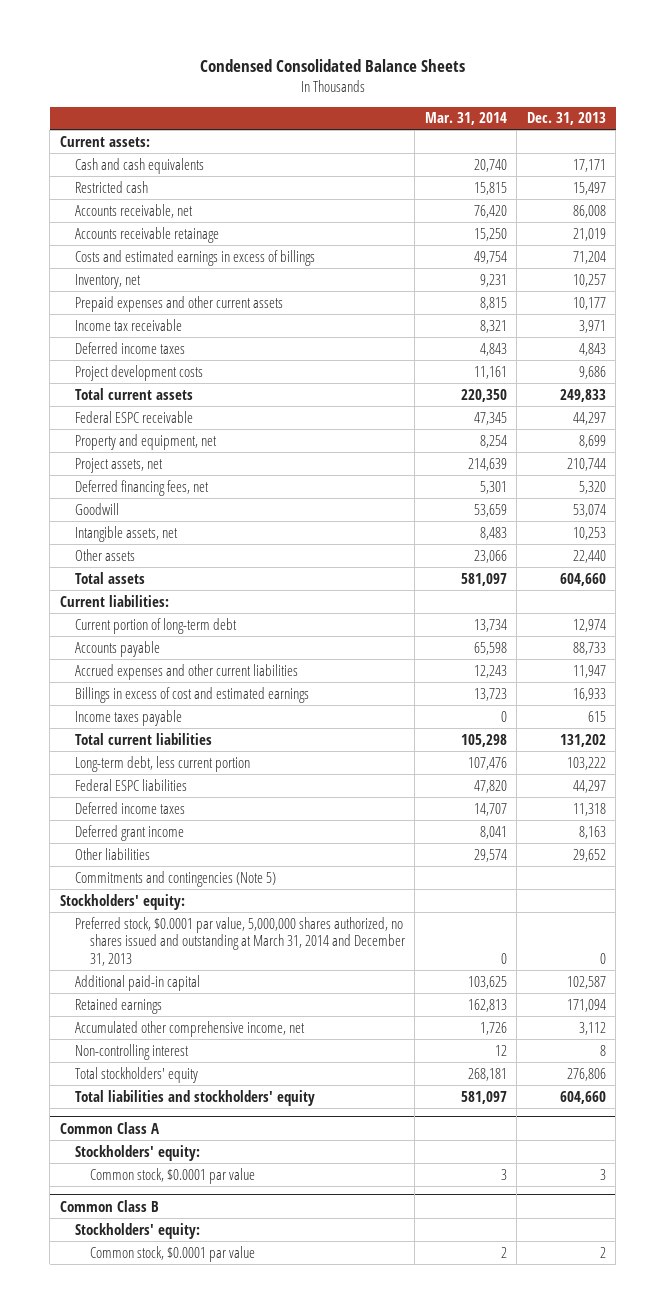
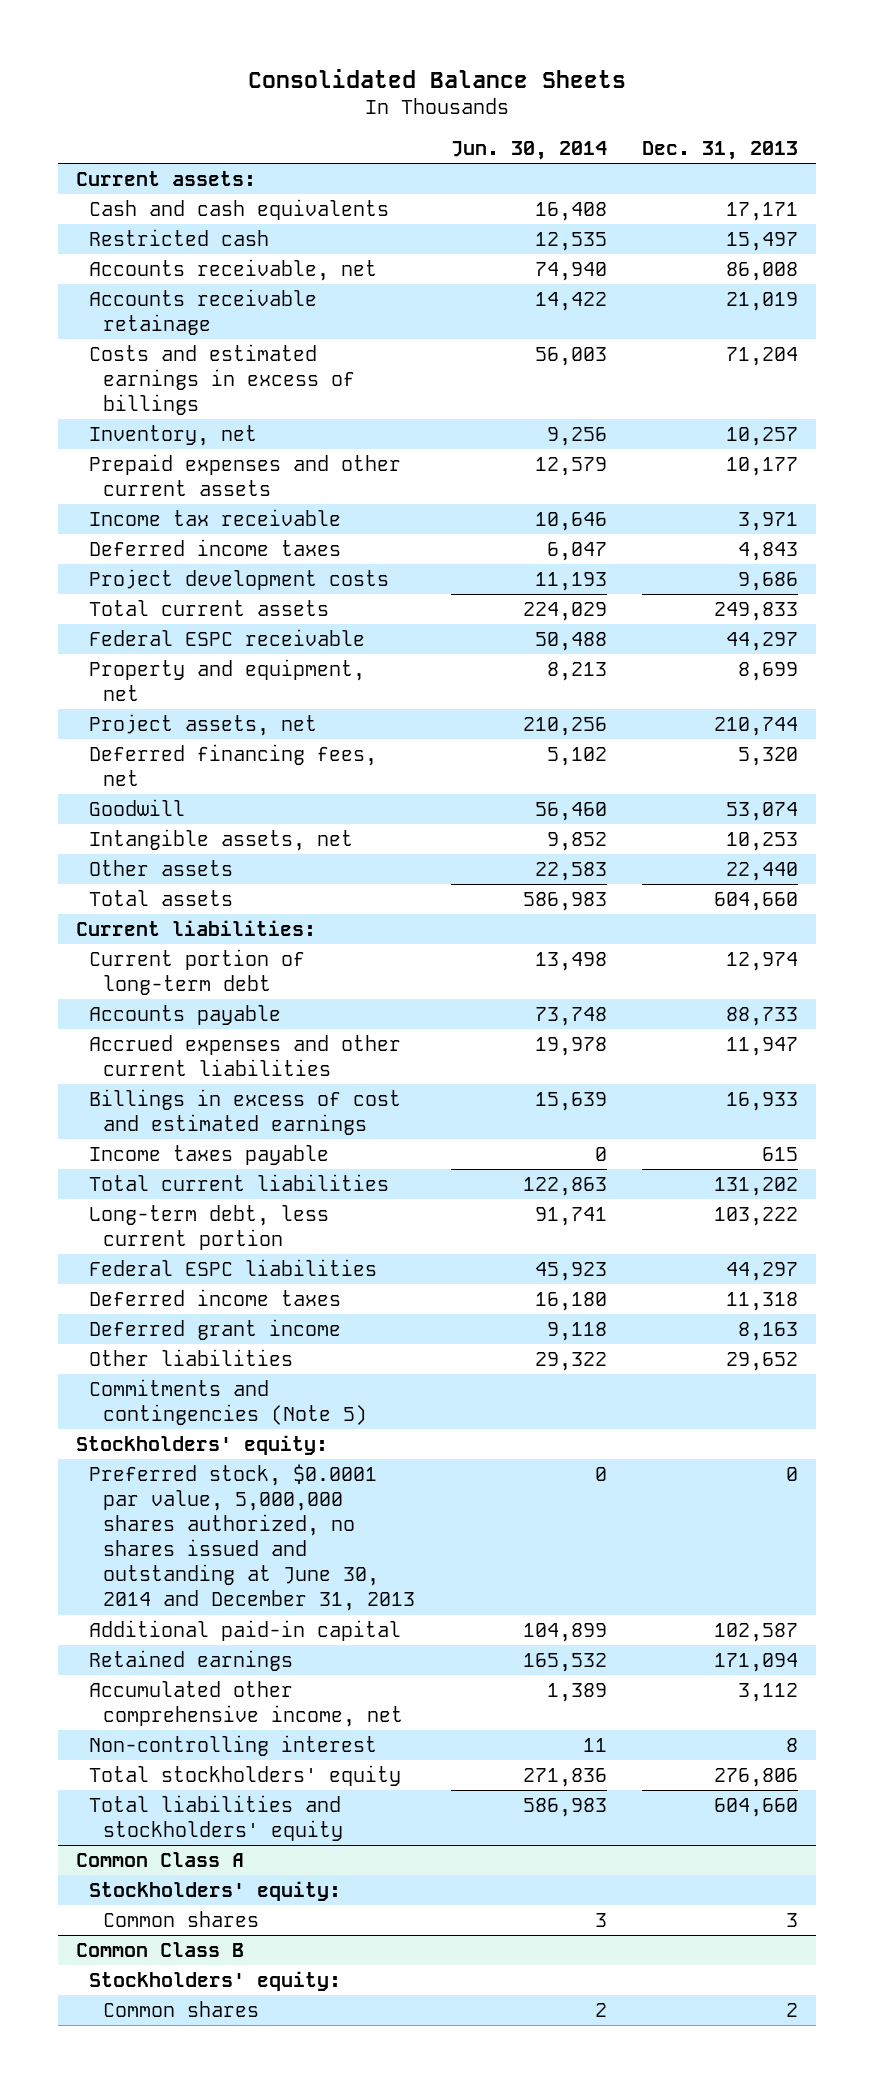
[199,59,465,73] Condensed Consolidated Balance Sheets -> [247,68,626,88] Consolidated Balance Sheets
[424,112,507,126] Mar. 31, 2014 -> none
none -> [450,141,607,161] Jun. 30, 2014
[74,916,406,967] Preferred stock, $0.0001 par value, 5,000,000 shares authorized, no shares issued and outstanding at March 31, 2014 and December 31, 2013 -> [89,1463,416,1612] Preferred stock, $0.0001 par value, 5,000,000 shares authorized, no shares issued and outstanding at June 30, 2014 and December 31, 2013
[90,1167,256,1184] Common stock, $0.0001 par value -> none
none -> [103,1910,260,1927] Common shares
[90,1245,256,1262] Common stock, $0.0001 par value -> none
none -> [103,2000,260,2017] Common shares

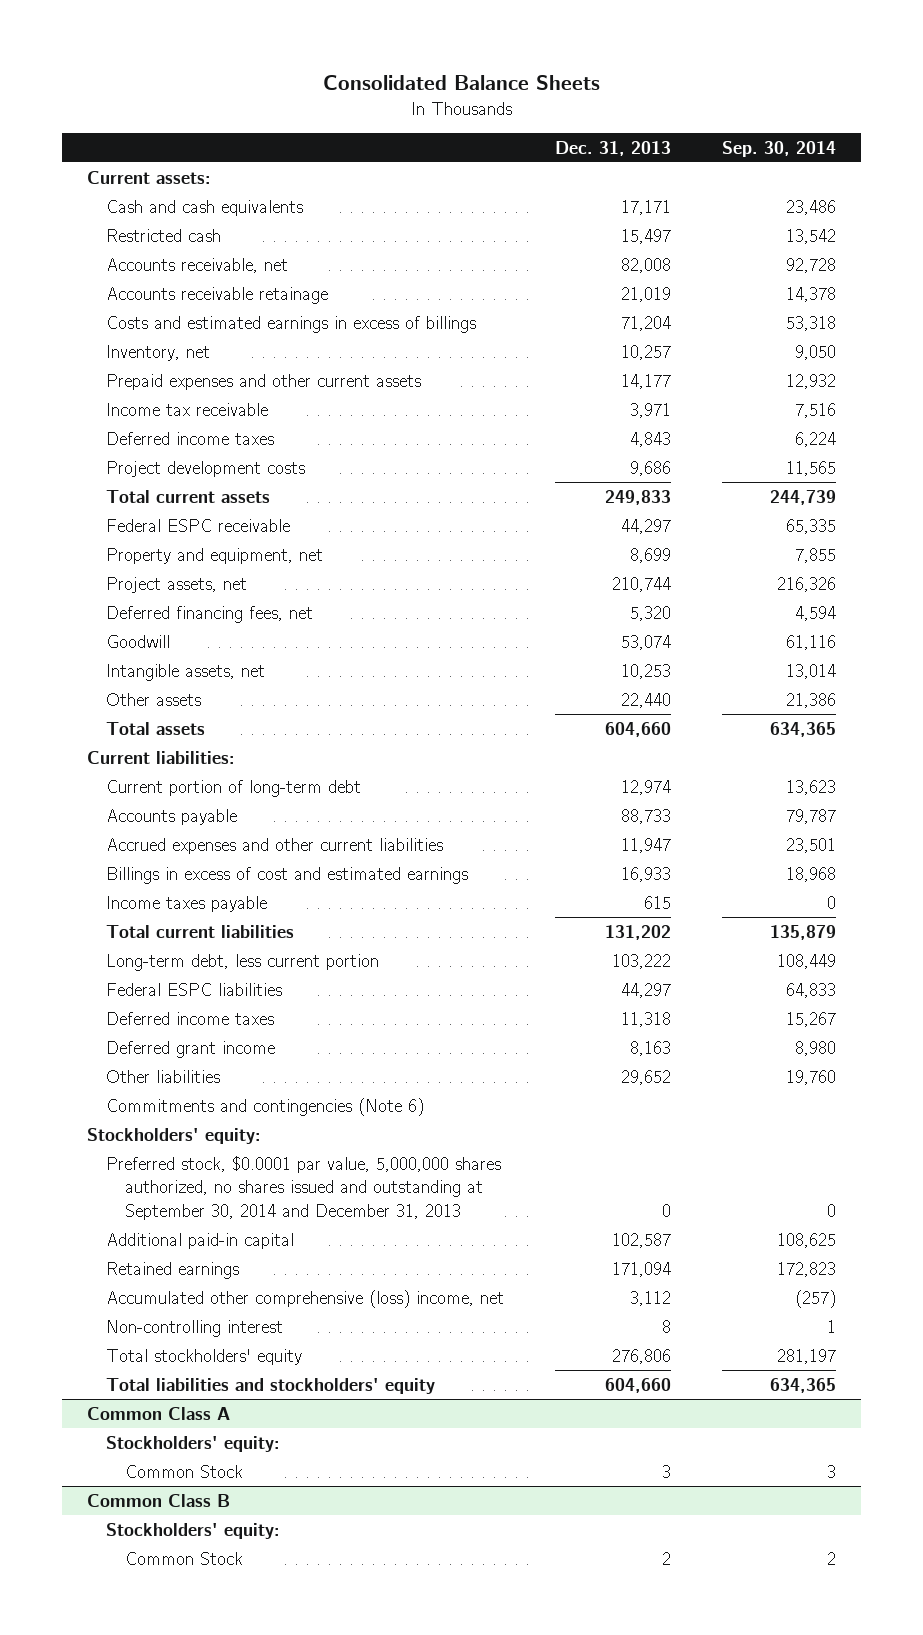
[450,141,607,161] Jun. 30, 2014 -> none
none -> [722,140,837,157] Sep. 30, 2014
[726,261,799,281] 86,008 -> [621,257,672,273] 82,008
[726,456,799,476] 10,177 -> [621,373,672,389] 14,177
[89,1378,368,1425] Commitments and contingencies (Note 5) -> [106,1097,425,1116] Commitments and contingencies (Note 6)
[89,1463,416,1612] Preferred stock, $0.0001 par value, 5,000,000 shares authorized, no shares issued and outstanding at June 30, 2014 and December 31, 2013 -> [106,1155,502,1220] Preferred stock, $0.0001 par value, 5,000,000 shares authorized, no shares issued and outstanding at September 30, 2014 and December 31, 2013
[89,1680,404,1727] Accumulated other comprehensive income, net -> [106,1289,505,1308] Accumulated other comprehensive (loss) income, net
[103,1910,260,1927] Common shares -> [125,1464,244,1478] Common Stock
[103,2000,260,2017] Common shares -> [125,1551,244,1565] Common Stock

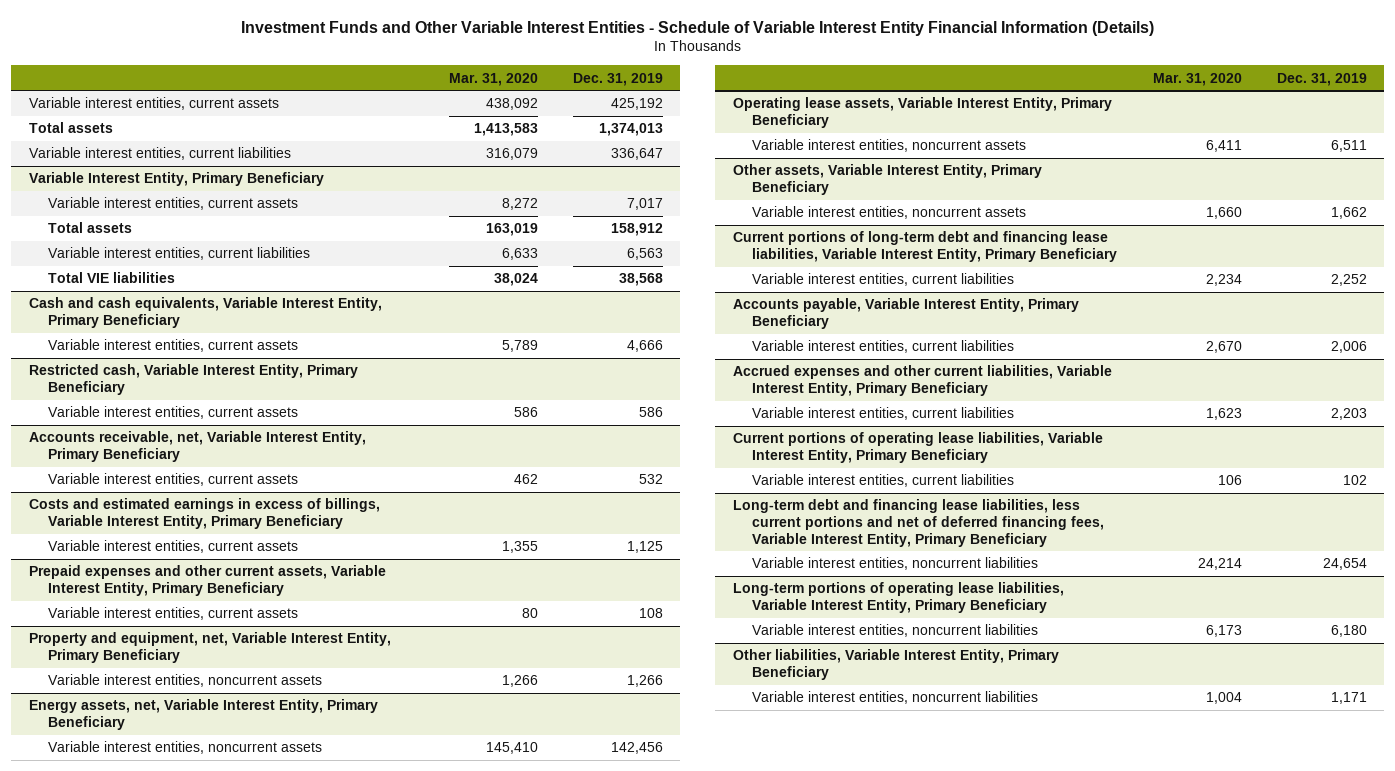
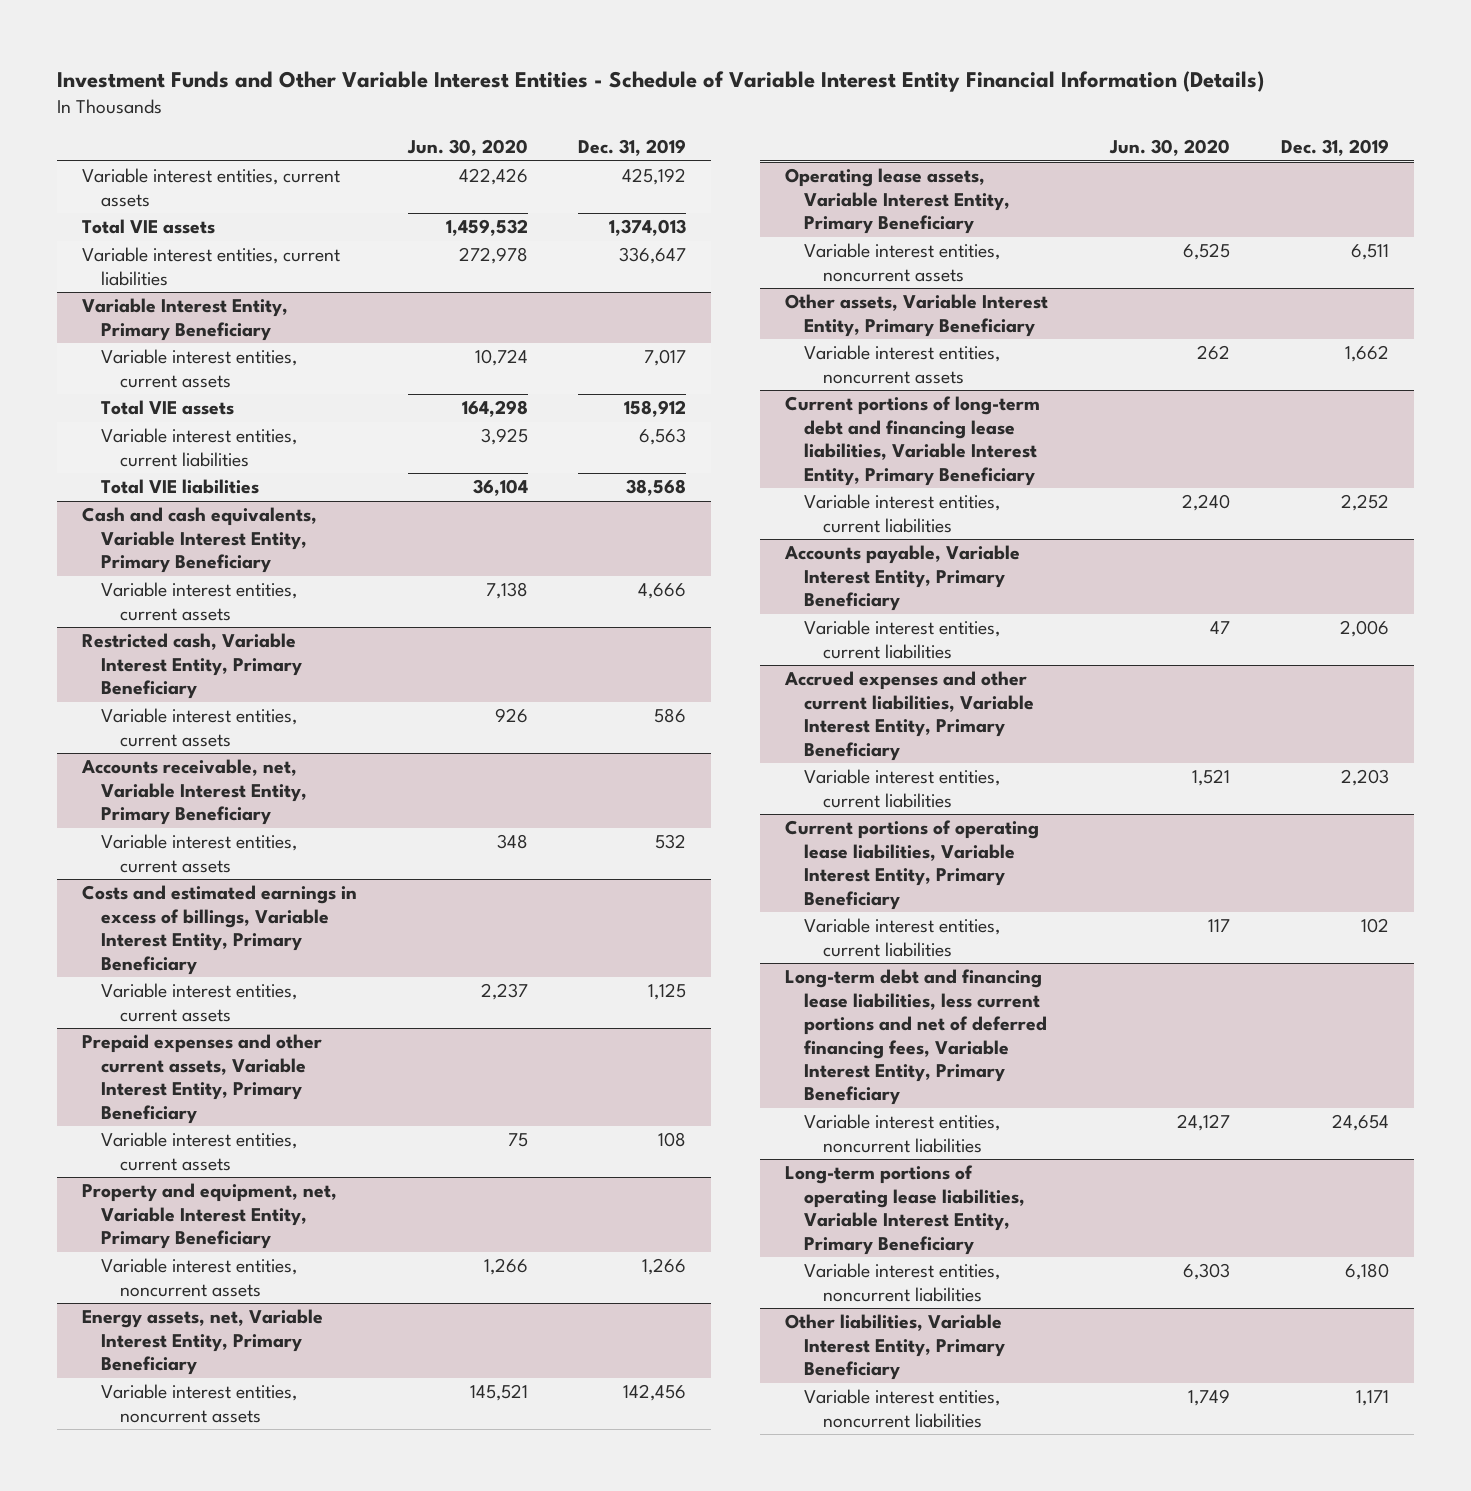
[448,72,538,86] Mar. 31, 2020 -> none
none -> [406,139,528,157] Jun. 30, 2020
[28,122,113,134] Total assets -> [82,219,216,235] Total VIE assets
[48,222,133,234] Total assets -> [101,400,235,416] Total VIE assets

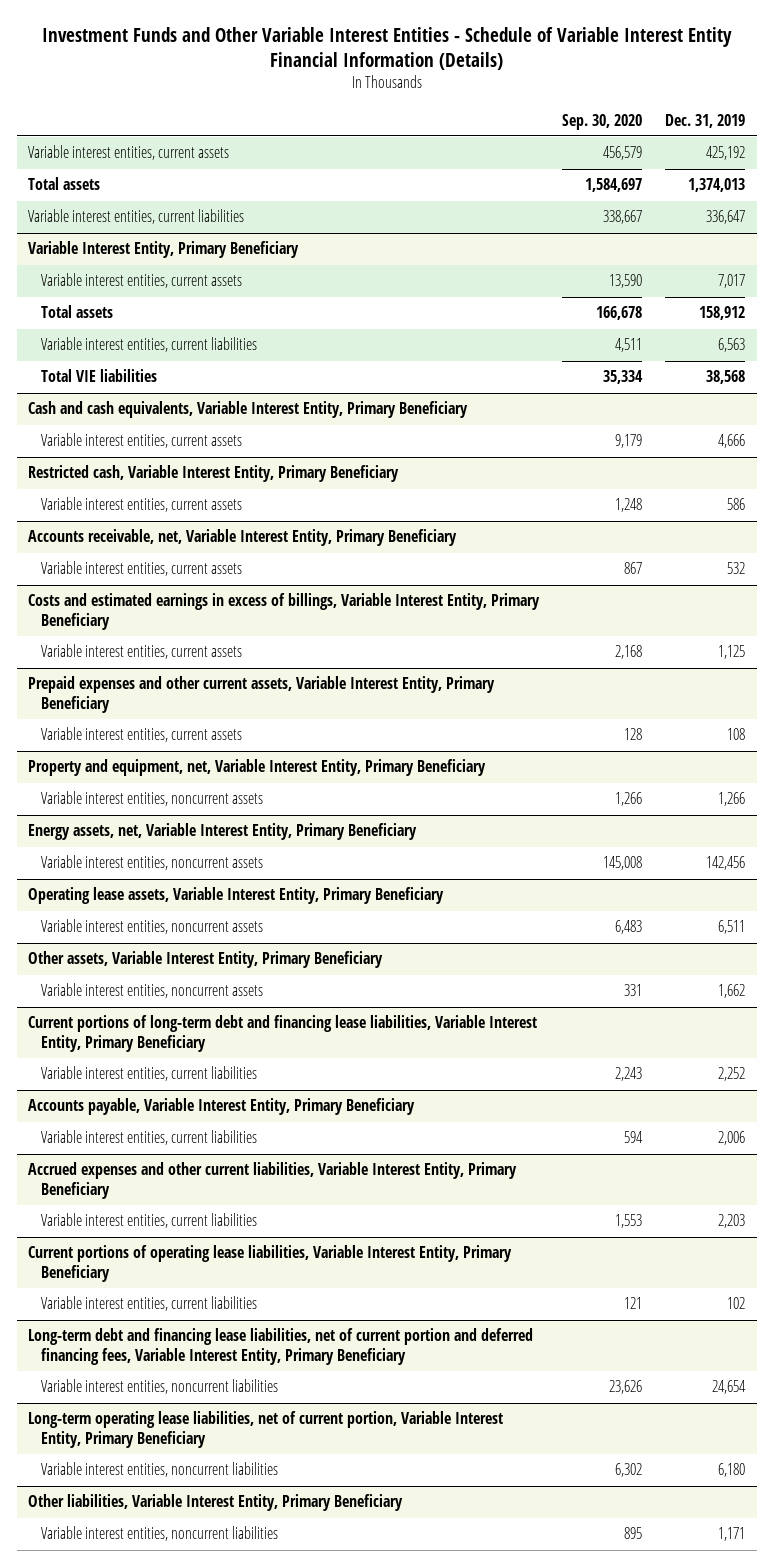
[406,139,528,157] Jun. 30, 2020 -> none
none -> [562,113,643,130] Sep. 30, 2020
[82,219,216,235] Total VIE assets -> [28,177,101,191] Total assets
[101,400,235,416] Total VIE assets -> [41,305,114,319] Total assets
[784,969,1047,1106] Long-term debt and financing lease liabilities, less current portions and net of deferred financing fees, Variable Interest Entity, Primary Beneficiary -> [28,1328,534,1365] Long-term debt and financing lease liabilities, net of current portion and deferred financing fees, Variable Interest Entity, Primary Beneficiary
[784,1165,1025,1255] Long-term portions of operating lease liabilities, Variable Interest Entity, Primary Beneficiary -> [28,1411,504,1448] Long-term operating lease liabilities, net of current portion, Variable Interest Entity, Primary Beneficiary

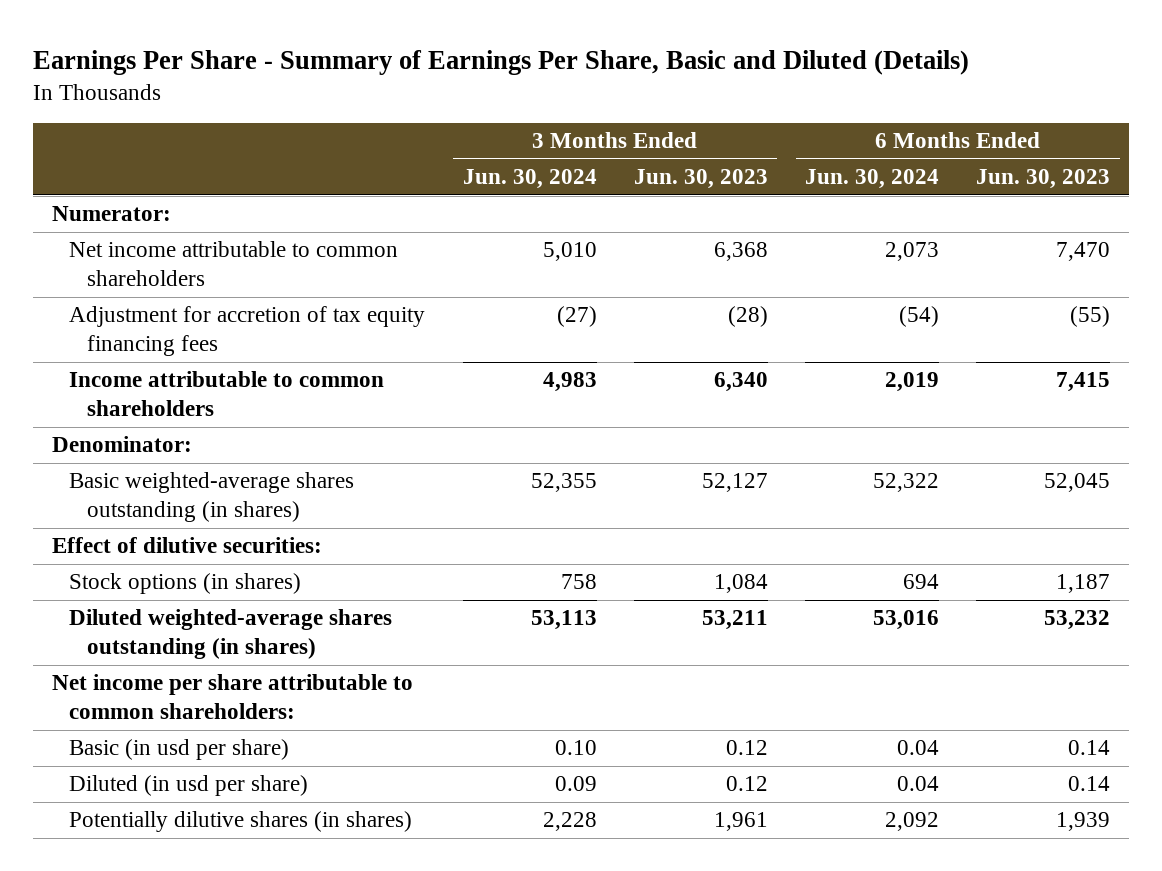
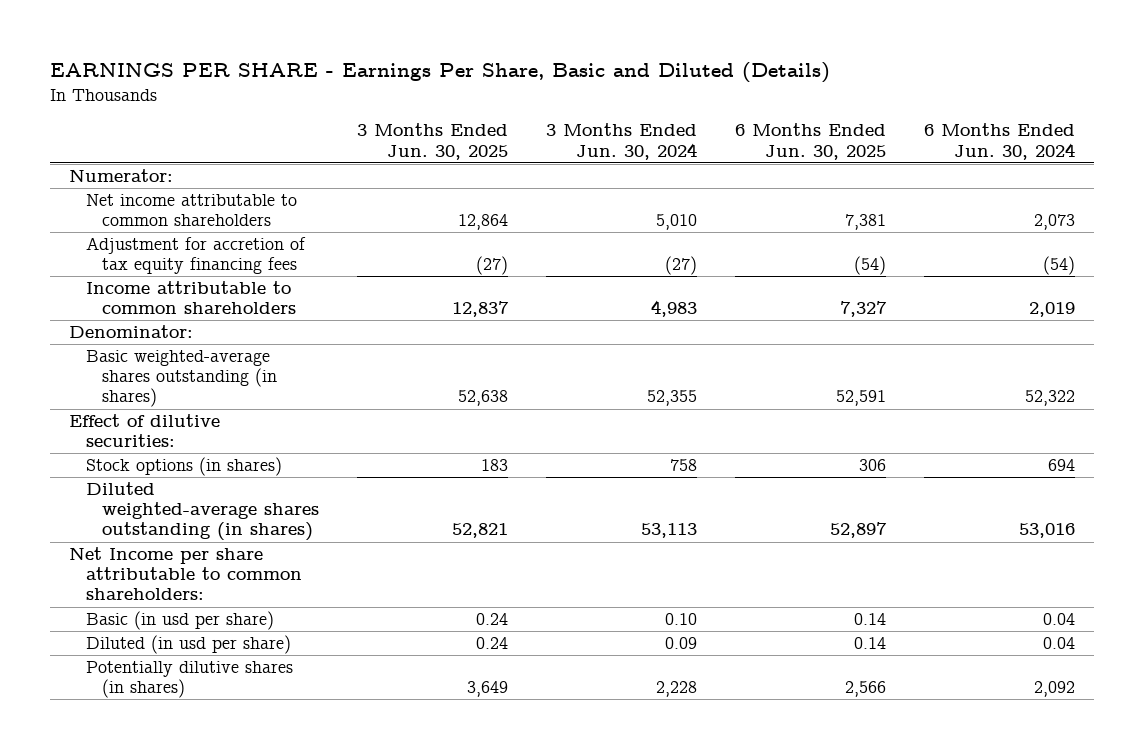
[33,49,970,75] Earnings Per Share - Summary of Earnings Per Share, Basic and Diluted (Details) -> [50,62,831,84] EARNINGS PER SHARE - Earnings Per Share, Basic and Diluted (Details)
[633,169,768,190] Jun. 30, 2023 -> none
[976,169,1111,190] Jun. 30, 2023 -> none
none -> [357,123,509,160] 3 Months Ended Jun. 30, 2025
none -> [735,123,887,160] 6 Months Ended Jun. 30, 2025
[51,674,413,720] Net income per share attributable to common shareholders: -> [69,547,302,601] Net Income per share attributable to common shareholders:

